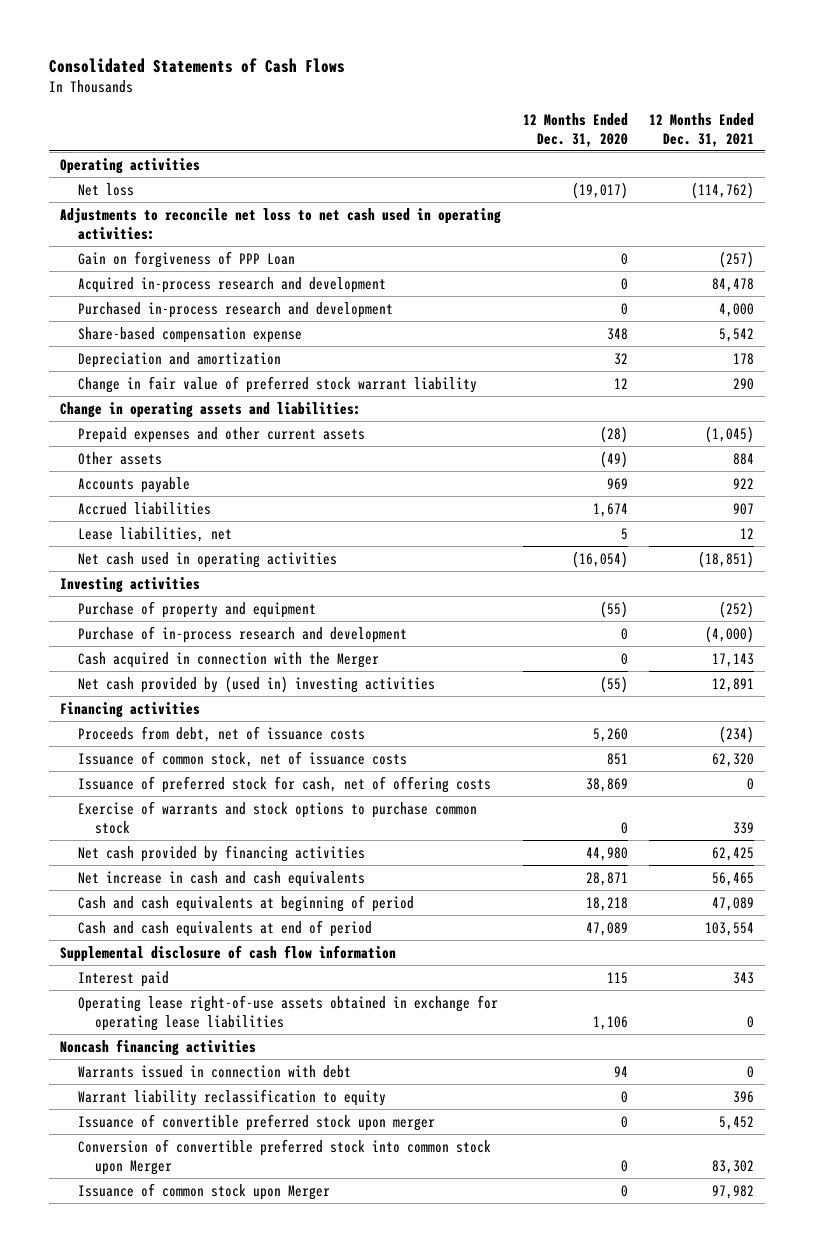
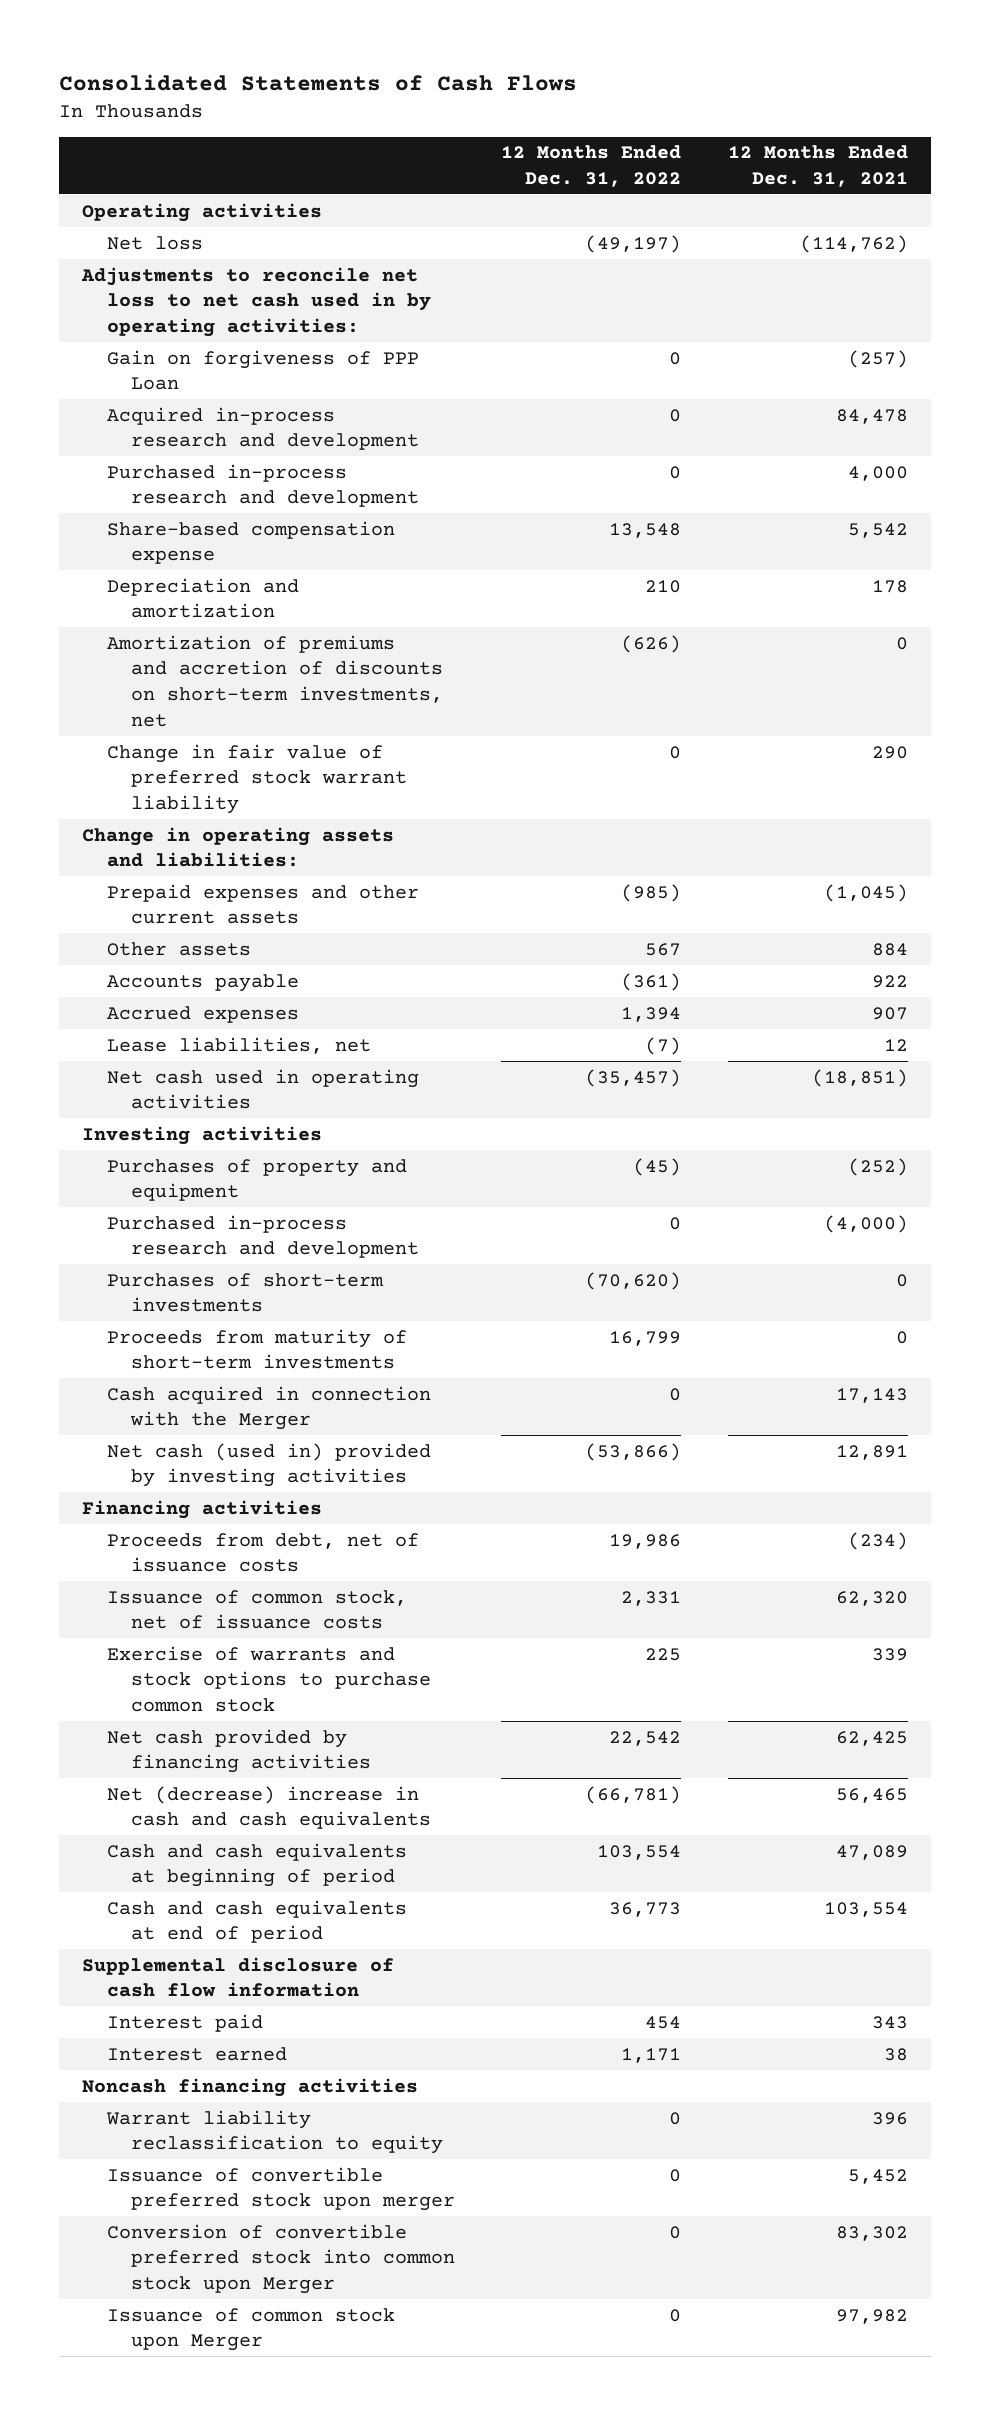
[522,112,628,147] 12 Months Ended Dec. 31, 2020 -> none
none -> [501,145,682,187] 12 Months Ended Dec. 31, 2022
[59,207,501,240] Adjustments to reconcile net loss to net cash used in operating activities: -> [81,266,431,338] Adjustments to reconcile net loss to net cash used in by operating activities:
none -> [106,634,444,727] Amortization of premiums and accretion of discounts on short-term investments, net
[77,501,211,515] Accrued liabilities -> [106,1005,299,1023] Accrued expenses
[77,600,316,618] Purchase of property and equipment -> [106,1158,407,1202] Purchases of property and equipment
[77,625,407,643] Purchase of in-process research and development -> [106,1214,420,1259] Purchased in-process research and development
none -> [106,1272,384,1313] Purchases of short-term investments
none -> [106,1328,407,1370] Proceeds from maturity of short-term investments
[77,675,435,693] Net cash provided by (used in) investing activities -> [106,1442,431,1488] Net cash (used in) provided by investing activities
[77,775,491,793] Issuance of preferred stock for cash, net of offering costs -> none
[77,870,365,887] Net increase in cash and cash equivalents -> [106,1785,432,1830] Net (decrease) increase in cash and cash equivalents
[77,994,498,1031] Operating lease right-of-use assets obtained in exchange for operating lease liabilities -> none
none -> [106,2046,287,2061] Interest earned
[77,1064,351,1078] Warrants issued in connection with debt -> none

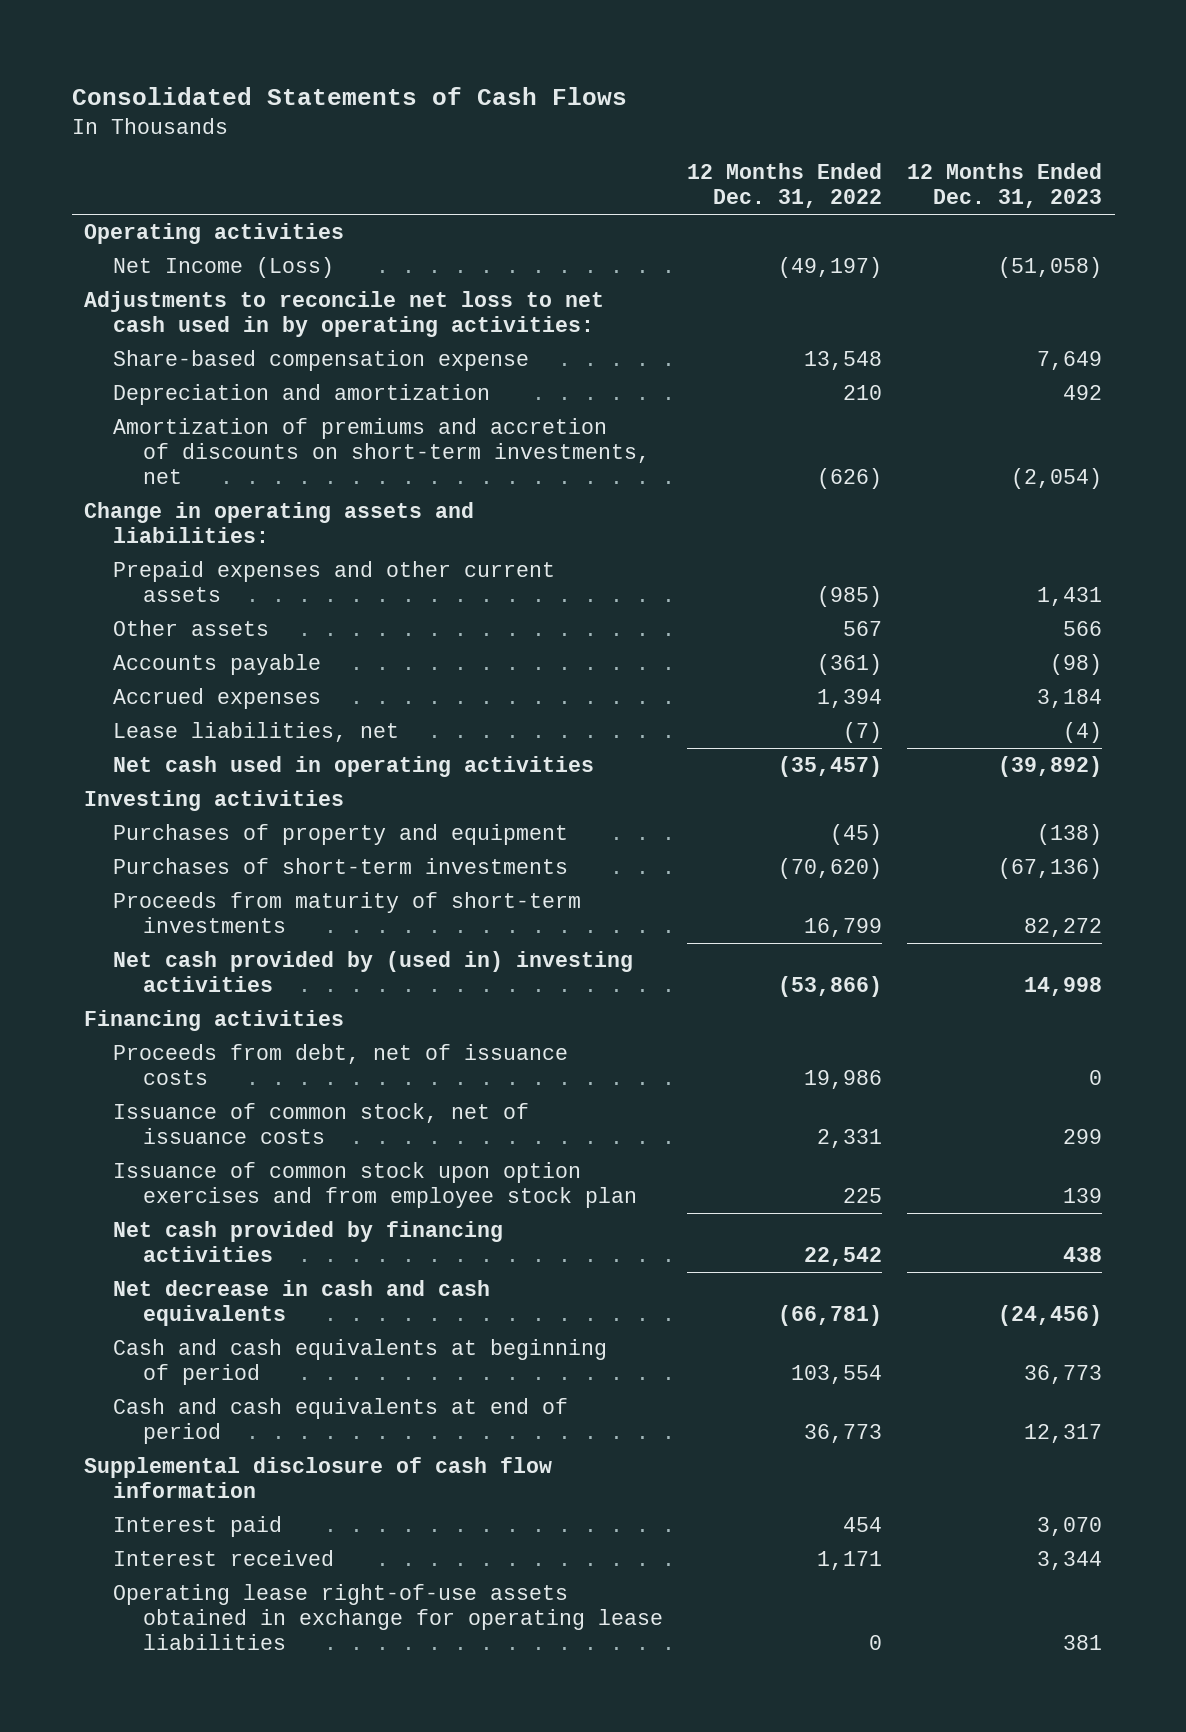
[727,145,908,187] 12 Months Ended Dec. 31, 2021 -> none
none -> [907,163,1103,209] 12 Months Ended Dec. 31, 2023
[106,235,203,250] Net loss -> [113,256,335,278] Net Income (Loss)
[106,349,419,391] Gain on forgiveness of PPP Loan -> none
[106,406,420,451] Acquired in-process research and development -> none
[106,463,420,508] Purchased in-process research and development -> none
[106,743,408,815] Change in fair value of preferred stock warrant liability -> none
[106,1214,420,1259] Purchased in-process research and development -> none
[106,1385,431,1431] Cash acquired in connection with the Merger -> none
[106,1442,431,1488] Net cash (used in) provided by investing activities -> [113,950,634,993] Net cash provided by (used in) investing activities
[106,1645,432,1713] Exercise of warrants and stock options to purchase common stock -> [113,1161,637,1209] Issuance of common stock upon option exercises and from employee stock plan
[106,1785,432,1830] Net (decrease) increase in cash and cash equivalents -> [113,1279,491,1327] Net decrease in cash and cash equivalents
[82,2077,419,2097] Noncash financing activities -> none
[105,2109,444,2155] Warrant liability reclassification to equity -> none
[106,2166,456,2212] Issuance of convertible preferred stock upon merger -> none
[106,2223,456,2295] Conversion of convertible preferred stock into common stock upon Merger -> none
[106,2307,395,2352] Issuance of common stock upon Merger -> none
[106,2046,287,2061] Interest earned -> [113,1549,335,1566] Interest received
none -> [113,1583,663,1651] Operating lease right-of-use assets obtained in exchange for operating lease liabilities

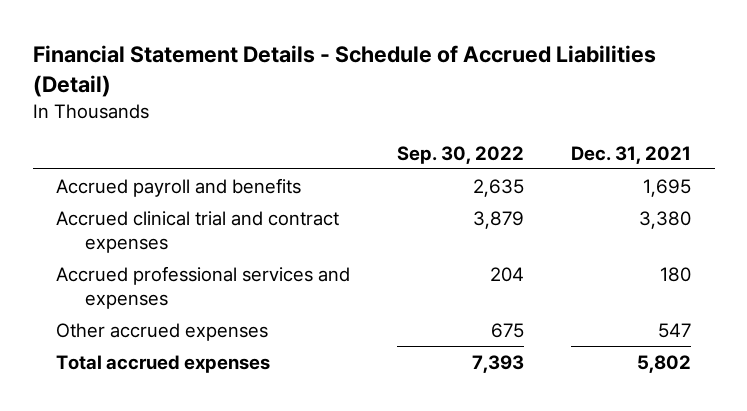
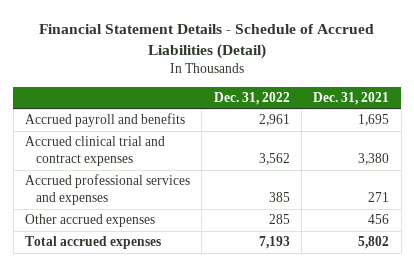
[397,145,525,164] Sep. 30, 2022 -> none
none -> [213,91,290,105] Dec. 31, 2022
[660,266,692,282] 180 -> [368,192,390,203] 271
[658,322,692,338] 547 -> [368,214,390,225] 456

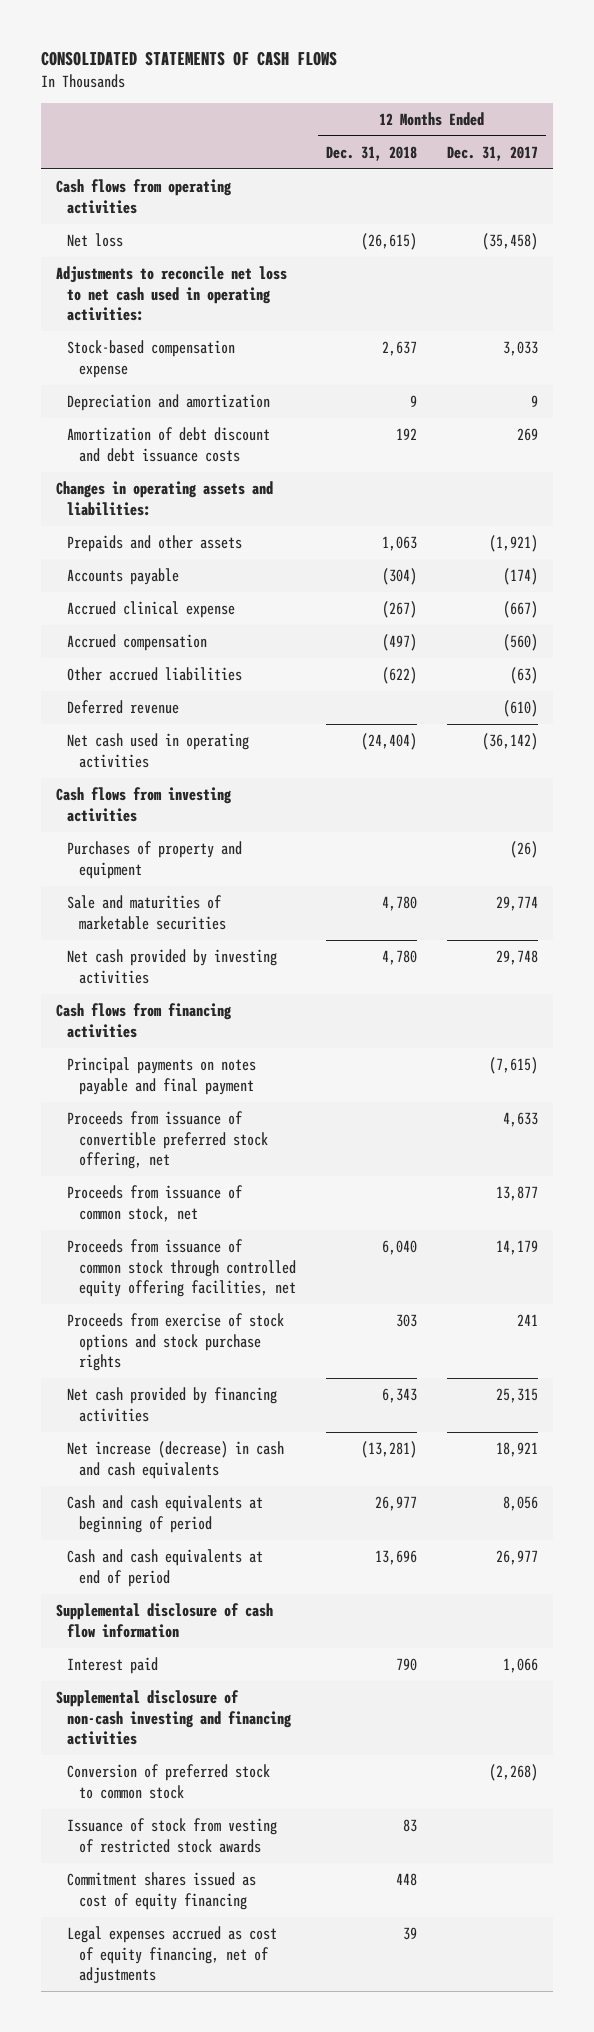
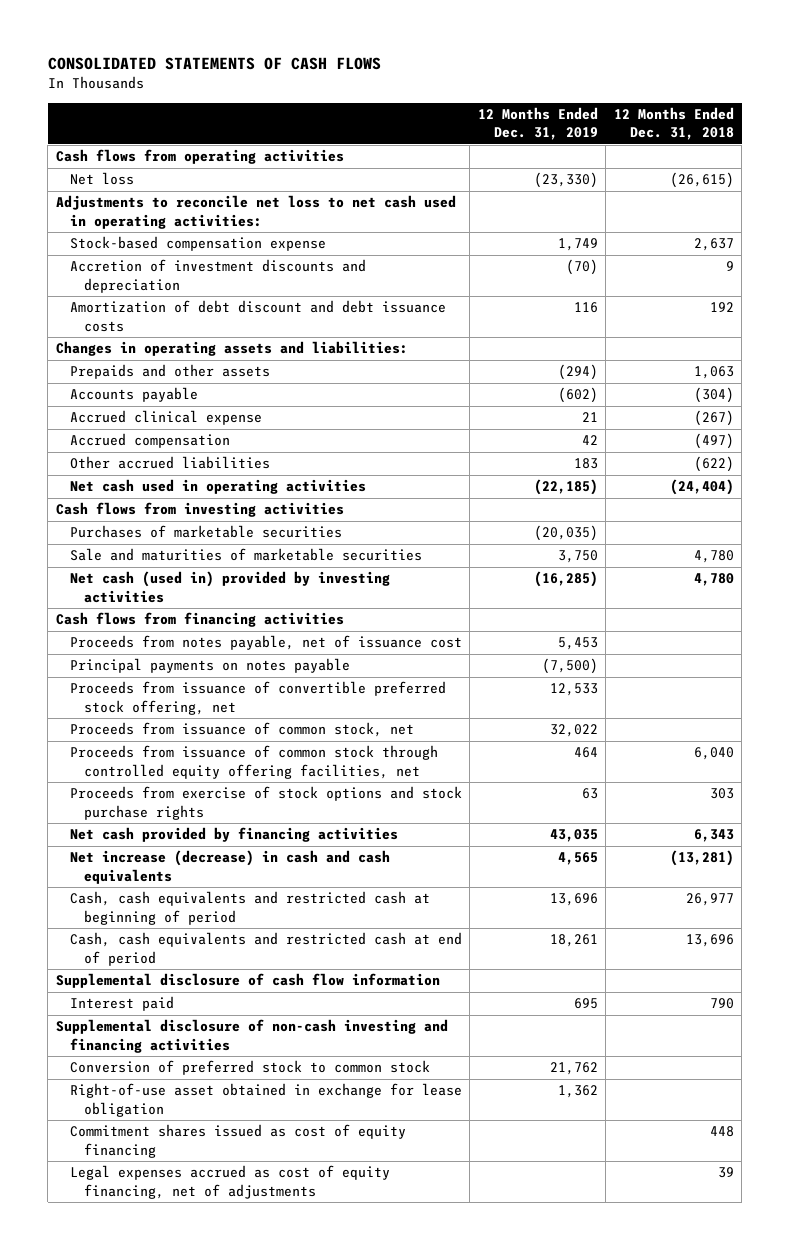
[447,145,539,161] Dec. 31, 2017 -> none
none -> [477,107,598,141] 12 Months Ended Dec. 31, 2019
[67,394,271,412] Depreciation and amortization -> none
none -> [69,259,366,293] Accretion of investment discounts and depreciation
[67,700,180,715] Deferred revenue -> none
[67,841,243,879] Purchases of property and equipment -> none
none -> [69,525,342,539] Purchases of marketable securities
[67,949,278,984] Net cash provided by investing activities -> [69,571,390,603] Net cash (used in) provided by investing activities
none -> [69,635,462,651] Proceeds from notes payable, net of issuance cost
[67,1057,257,1095] Principal payments on notes payable and final payment -> [69,658,350,674] Principal payments on notes payable
[67,1495,264,1533] Cash and cash equivalents at beginning of period -> [69,891,430,925] Cash, cash equivalents and restricted cash at beginning of period
[67,1549,264,1587] Cash and cash equivalents at end of period -> [69,932,462,966] Cash, cash equivalents and restricted cash at end of period
[67,1818,278,1853] Issuance of stock from vesting of restricted stock awards -> none
none -> [69,1083,462,1117] Right-of-use asset obtained in exchange for lease obligation

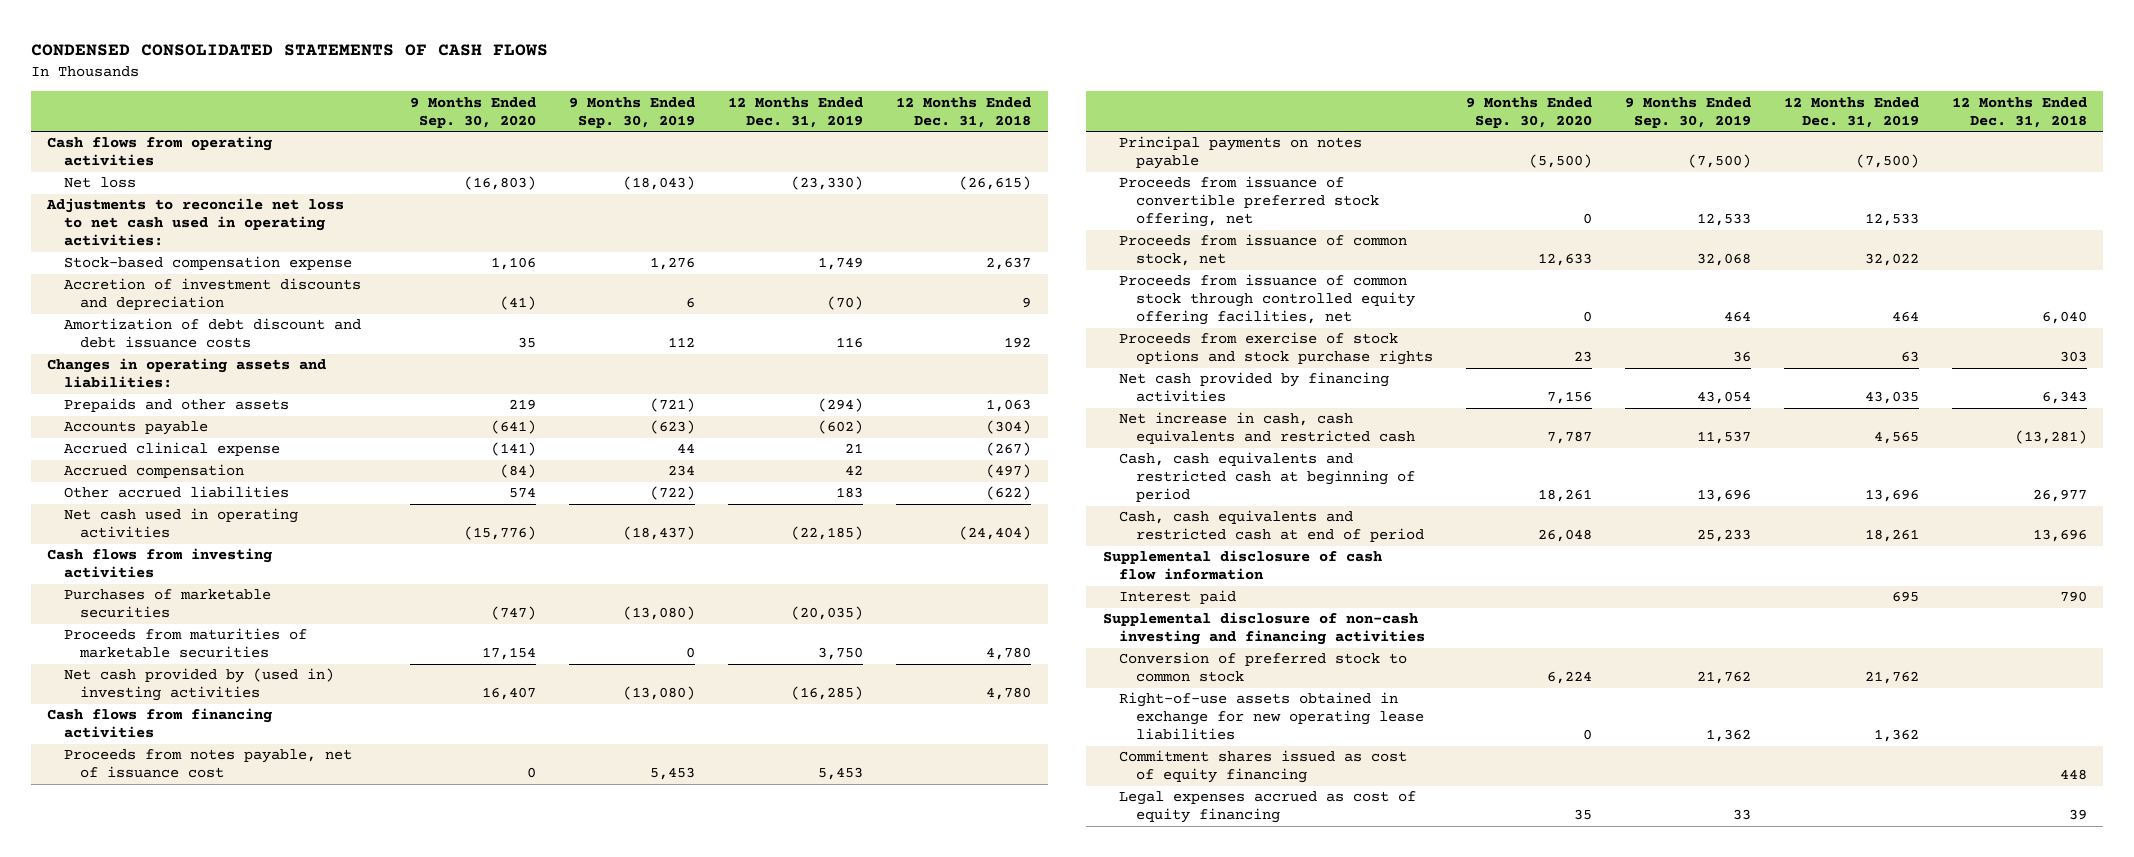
[47,57,381,71] CONSOLIDATED STATEMENTS OF CASH FLOWS -> [30,43,548,56] CONDENSED CONSOLIDATED STATEMENTS OF CASH FLOWS
none -> [409,96,536,128] 9 Months Ended Sep. 30, 2020
none -> [569,96,696,128] 9 Months Ended Sep. 30, 2019
[69,548,422,562] Sale and maturities of marketable securities -> [63,628,307,659] Proceeds from maturities of marketable securities
[69,571,390,603] Net cash (used in) provided by investing activities -> [63,668,334,702] Net cash provided by (used in) investing activities
[69,850,390,884] Net increase (decrease) in cash and cash equivalents -> [1119,412,1415,445] Net increase in cash, cash equivalents and restricted cash
[69,1083,462,1117] Right-of-use asset obtained in exchange for lease obligation -> [1119,692,1424,741] Right-of-use assets obtained in exchange for new operating lease liabilities
[69,1165,390,1199] Legal expenses accrued as cost of equity financing, net of adjustments -> [1119,791,1417,824] Legal expenses accrued as cost of equity financing

